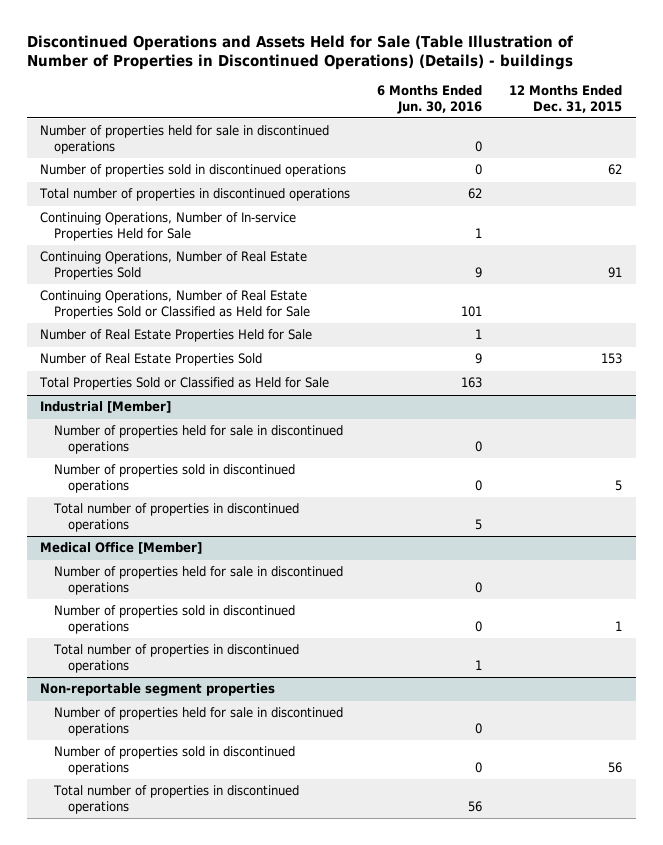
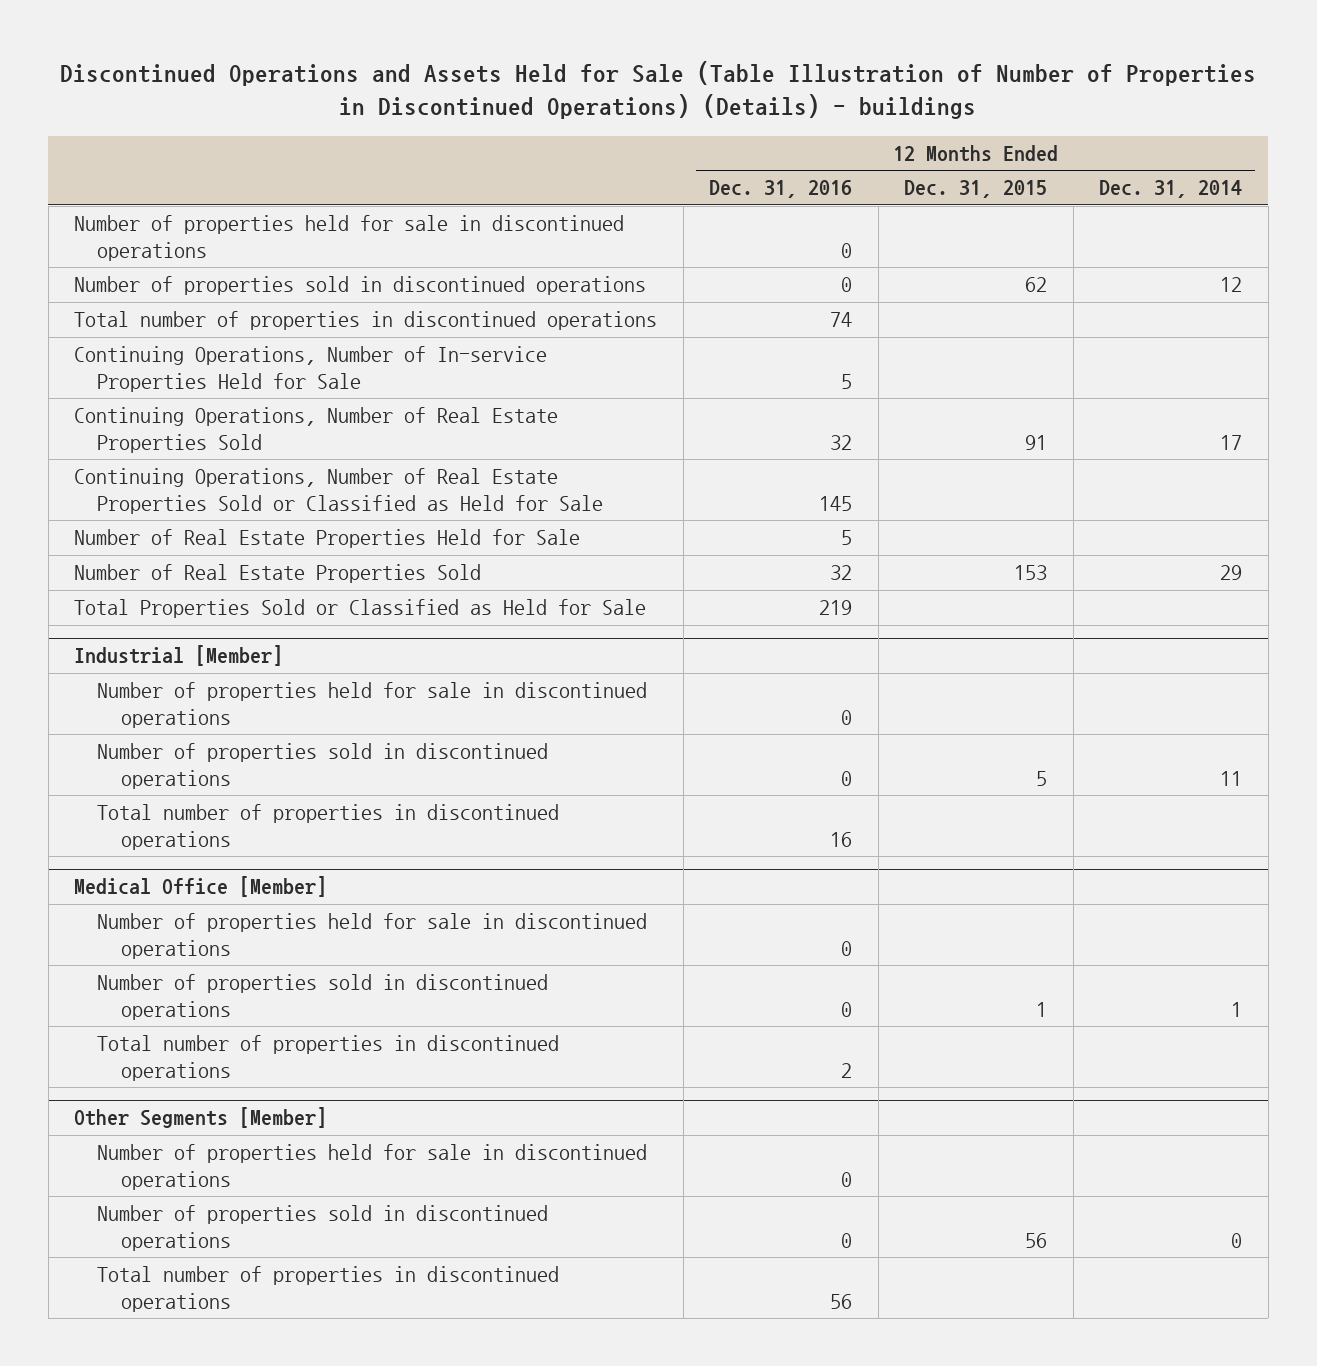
[377,85,483,114] 6 Months Ended Jun. 30, 2016 -> none
none -> [709,180,853,199] Dec. 31, 2016
none -> [1099,180,1243,199] Dec. 31, 2014
[40,683,276,697] Non-reportable segment properties -> [74,1107,328,1129] Other Segments [Member]

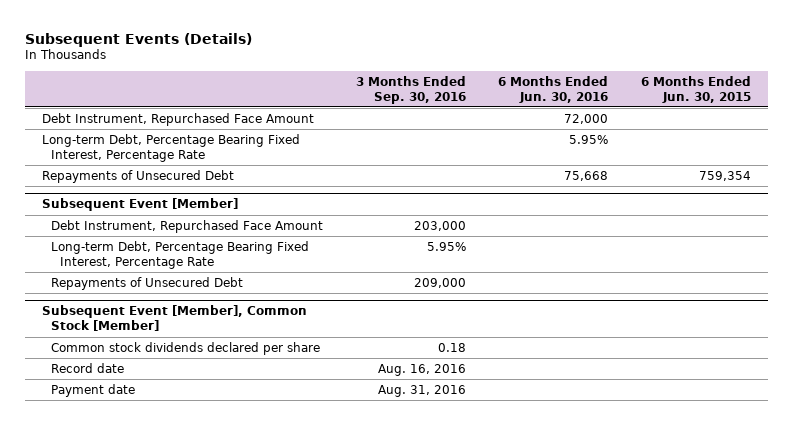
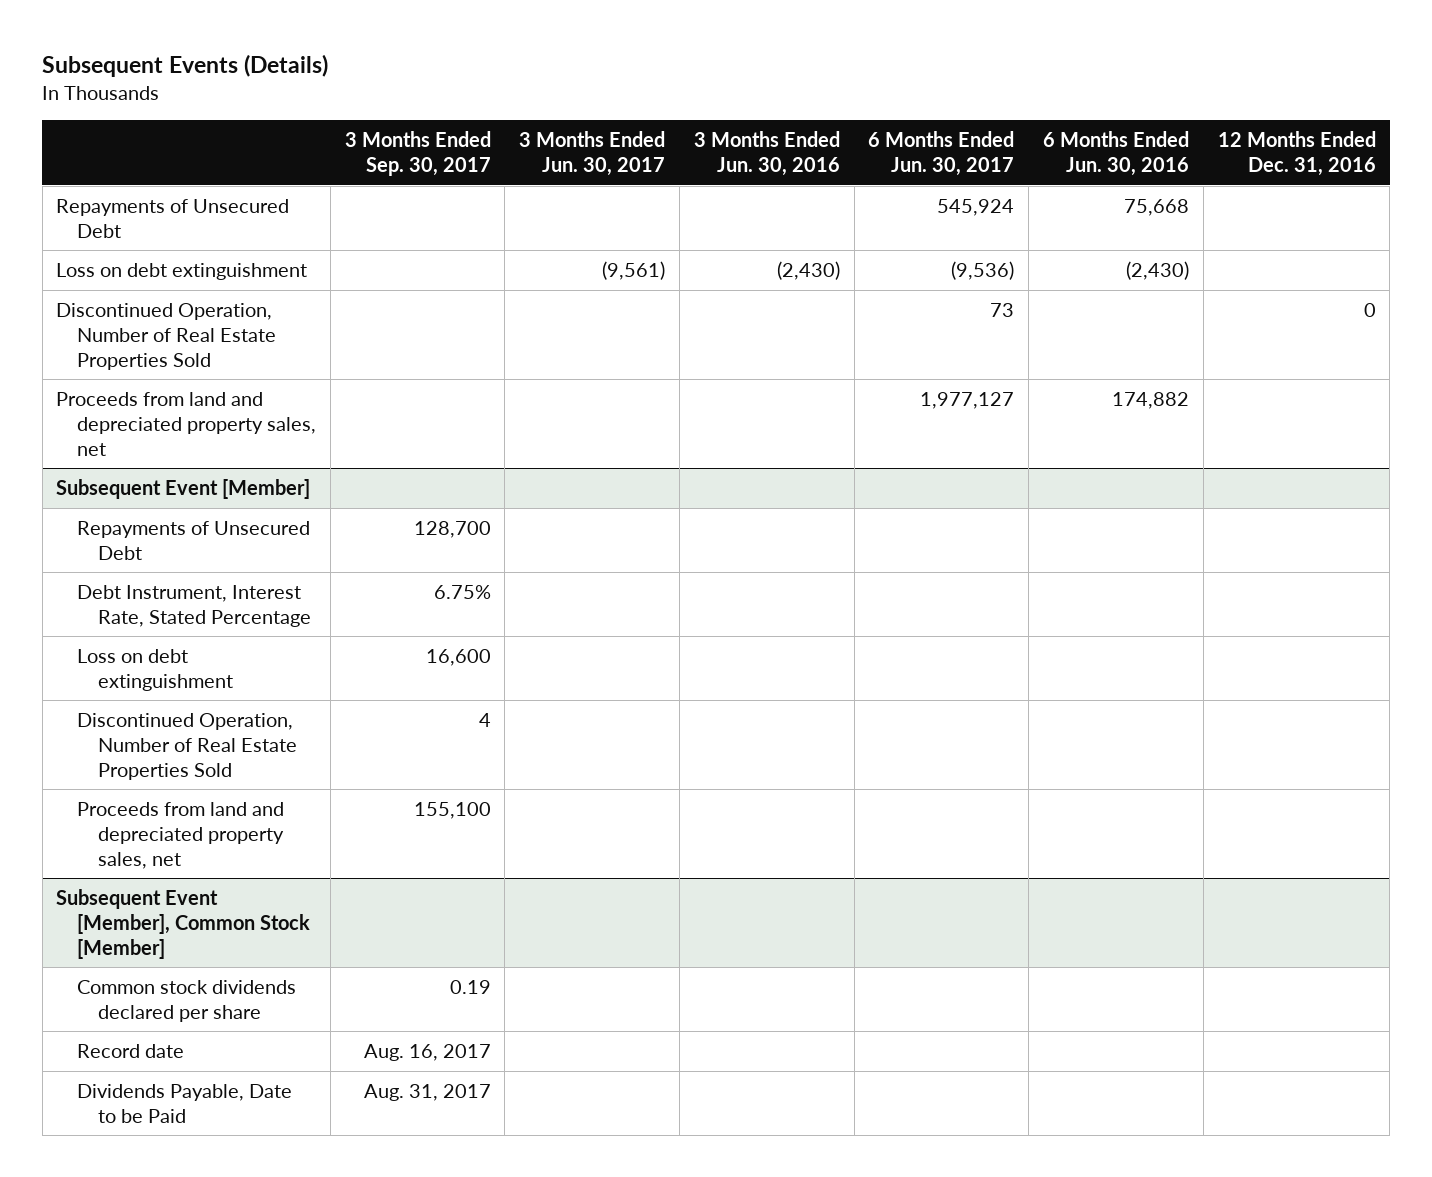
[355,75,466,104] 3 Months Ended Sep. 30, 2016 -> none
[641,75,752,103] 6 Months Ended Jun. 30, 2015 -> none
none -> [344,131,491,177] 3 Months Ended Sep. 30, 2017
none -> [519,131,666,177] 3 Months Ended Jun. 30, 2017
none -> [693,131,840,177] 3 Months Ended Jun. 30, 2016
none -> [868,131,1015,177] 6 Months Ended Jun. 30, 2017
none -> [1217,131,1376,177] 12 Months Ended Dec. 31, 2016
[41,112,314,126] Debt Instrument, Repurchased Face Amount -> none
[41,133,300,162] Long-term Debt, Percentage Bearing Fixed Interest, Percentage Rate -> none
none -> [56,263,308,281] Loss on debt extinguishment
none -> [56,303,277,370] Discontinued Operation, Number of Real Estate Properties Sold
none -> [56,392,317,456] Proceeds from land and depreciated property sales, net
[51,219,324,233] Debt Instrument, Repurchased Face Amount -> none
[51,240,310,269] Long-term Debt, Percentage Bearing Fixed Interest, Percentage Rate -> none
none -> [77,585,311,627] Debt Instrument, Interest Rate, Stated Percentage
none -> [77,649,233,691] Loss on debt extinguishment
none -> [77,713,297,780] Discontinued Operation, Number of Real Estate Properties Sold
none -> [77,802,285,869] Proceeds from land and depreciated property sales, net
[51,383,136,397] Payment date -> [77,1084,293,1123] Dividends Payable, Date to be Paid

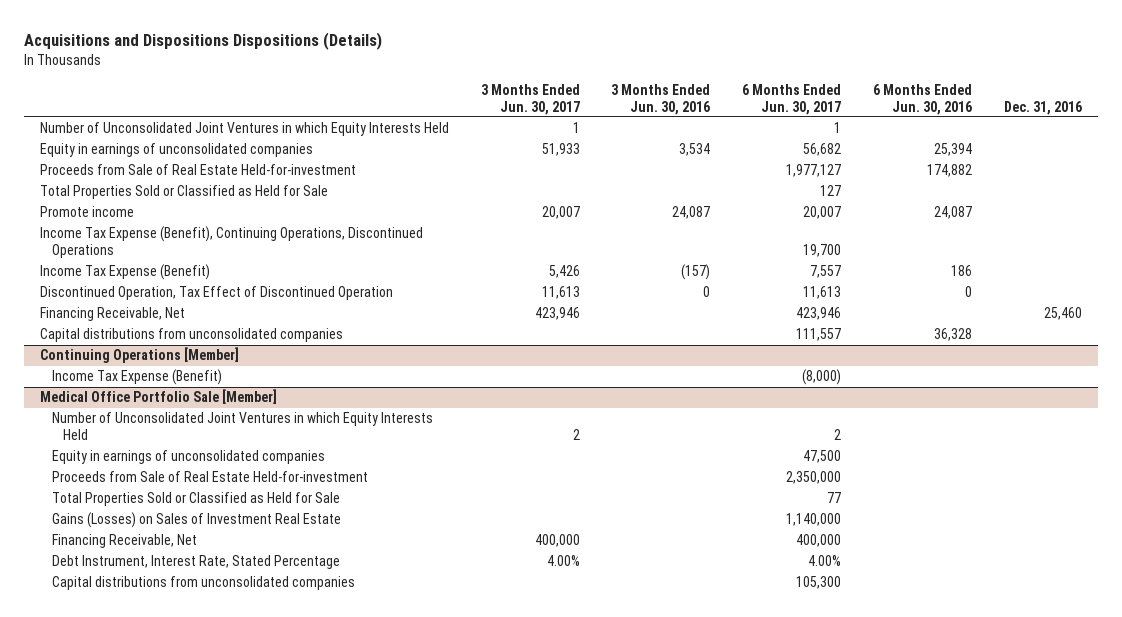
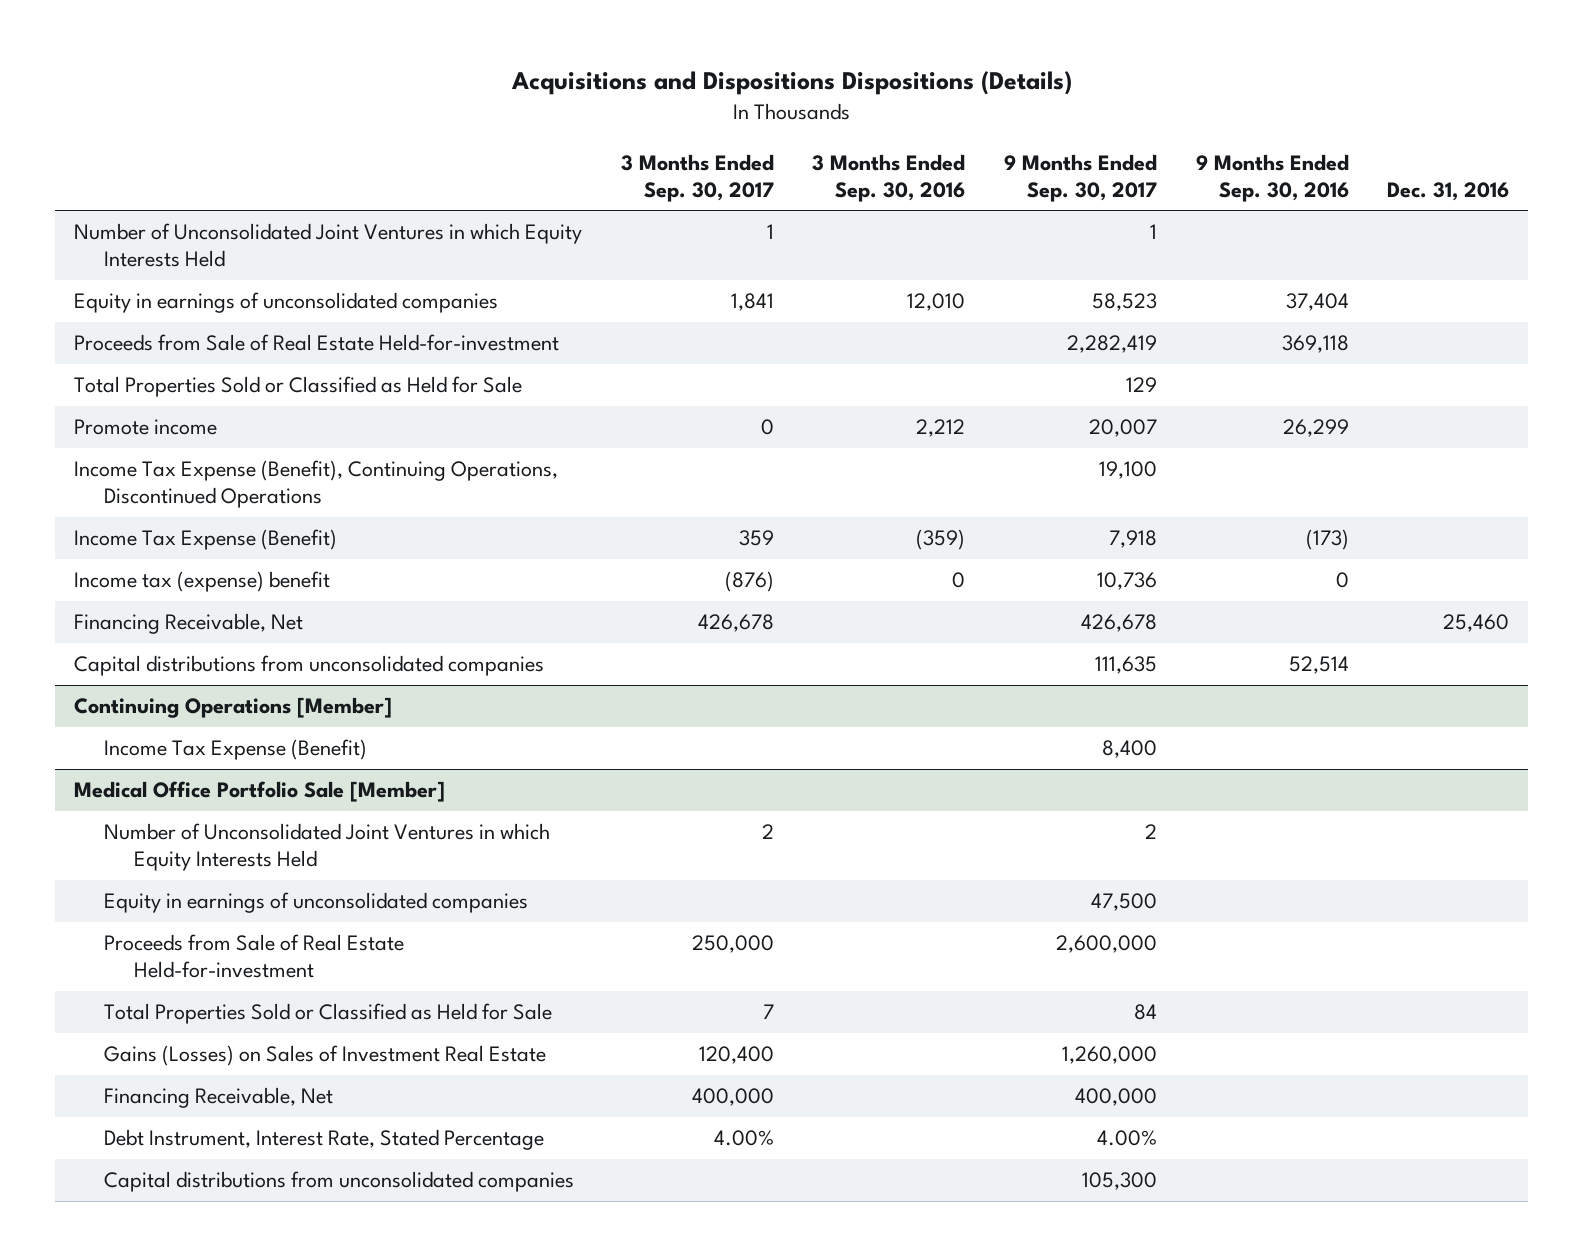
[480,83,580,115] 3 Months Ended Jun. 30, 2017 -> none
[611,83,711,115] 3 Months Ended Jun. 30, 2016 -> none
[742,83,842,115] 6 Months Ended Jun. 30, 2017 -> none
[873,83,973,115] 6 Months Ended Jun. 30, 2016 -> none
none -> [620,153,774,202] 3 Months Ended Sep. 30, 2017
none -> [812,153,966,202] 3 Months Ended Sep. 30, 2016
none -> [1003,153,1157,202] 9 Months Ended Sep. 30, 2017
none -> [1195,153,1349,202] 9 Months Ended Sep. 30, 2016
[39,286,393,301] Discontinued Operation, Tax Effect of Discontinued Operation -> [74,571,331,593] Income tax (expense) benefit

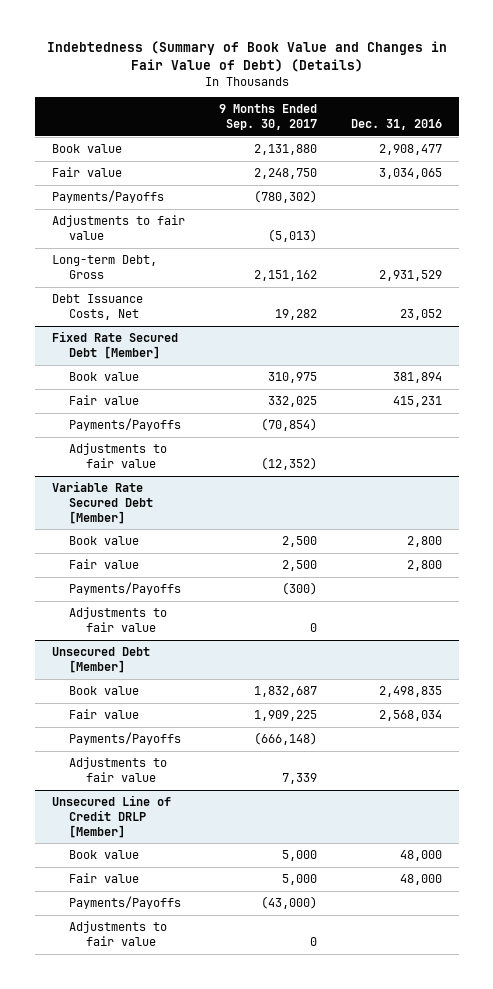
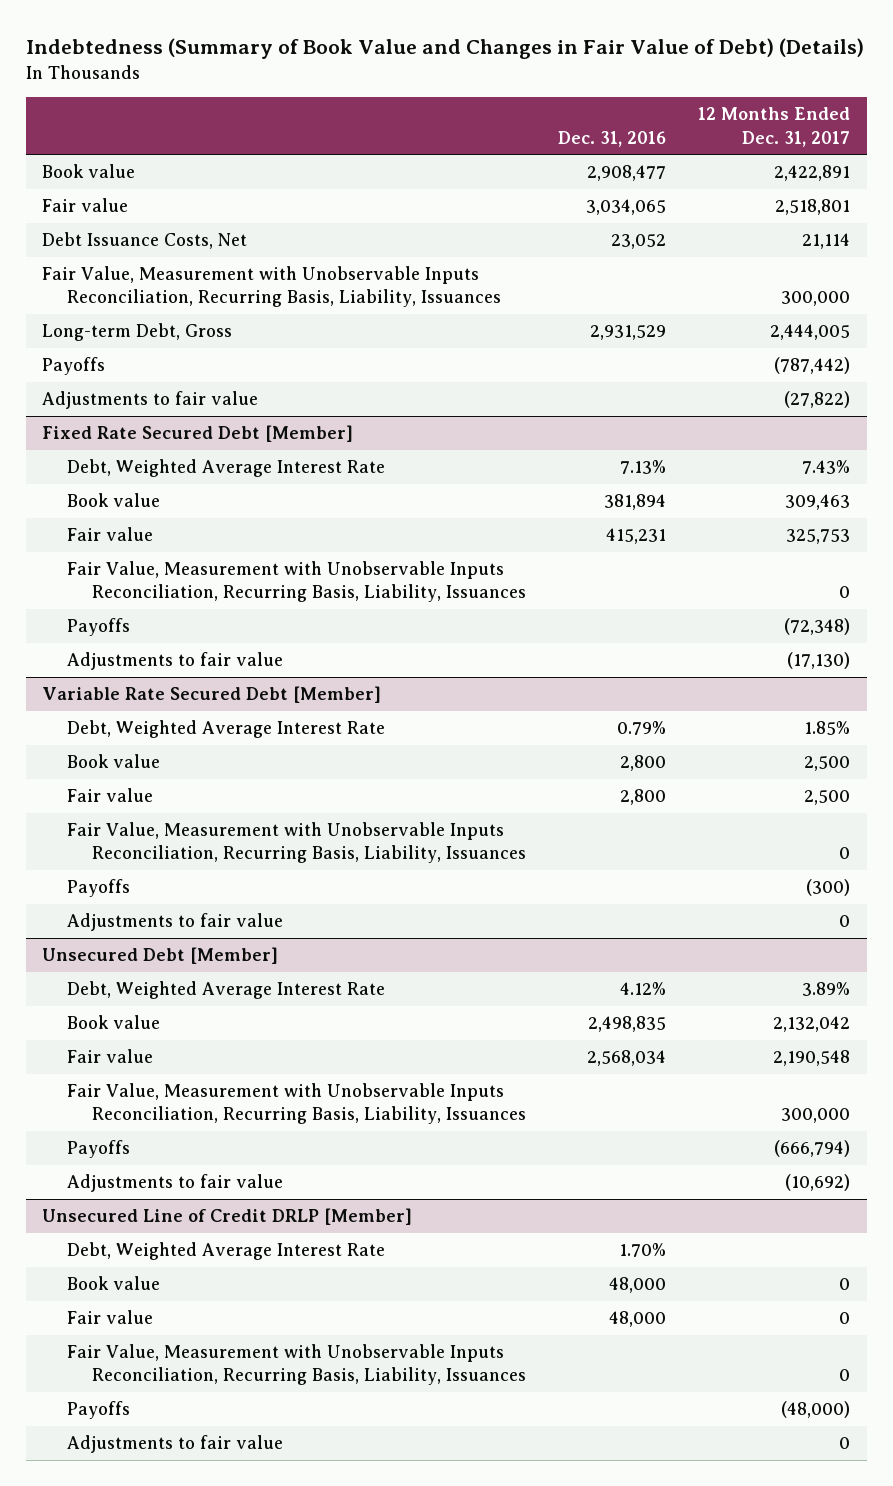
[218,104,317,131] 9 Months Ended Sep. 30, 2017 -> none
none -> [698,107,851,147] 12 Months Ended Dec. 31, 2017
[51,190,164,204] Payments/Payoffs -> none
none -> [42,266,502,308] Fair Value, Measurement with Unobservable Inputs Reconciliation, Recurring Basis, Liability, Issuances
[51,255,157,279] Long-term Debt, Gross -> [42,323,233,342] Long-term Debt, Gross
none -> [42,357,106,376] Payoffs
[51,215,185,240] Adjustments to fair value -> [42,391,259,410] Adjustments to fair value
none -> [67,459,386,478] Debt, Weighted Average Interest Rate
none -> [67,561,527,603] Fair Value, Measurement with Unobservable Inputs Reconciliation, Recurring Basis, Liability, Issuances
[68,418,181,432] Payments/Payoffs -> [67,618,131,637] Payoffs
none -> [67,720,386,739] Debt, Weighted Average Interest Rate
none -> [67,822,527,864] Fair Value, Measurement with Unobservable Inputs Reconciliation, Recurring Basis, Liability, Issuances
[68,582,181,596] Payments/Payoffs -> [67,879,131,898] Payoffs
none -> [67,981,386,1000] Debt, Weighted Average Interest Rate
none -> [67,1083,527,1125] Fair Value, Measurement with Unobservable Inputs Reconciliation, Recurring Basis, Liability, Issuances
[68,732,181,746] Payments/Payoffs -> [67,1140,131,1159] Payoffs
none -> [67,1242,386,1261] Debt, Weighted Average Interest Rate
none -> [67,1344,527,1386] Fair Value, Measurement with Unobservable Inputs Reconciliation, Recurring Basis, Liability, Issuances
[68,896,181,910] Payments/Payoffs -> [67,1401,131,1420] Payoffs

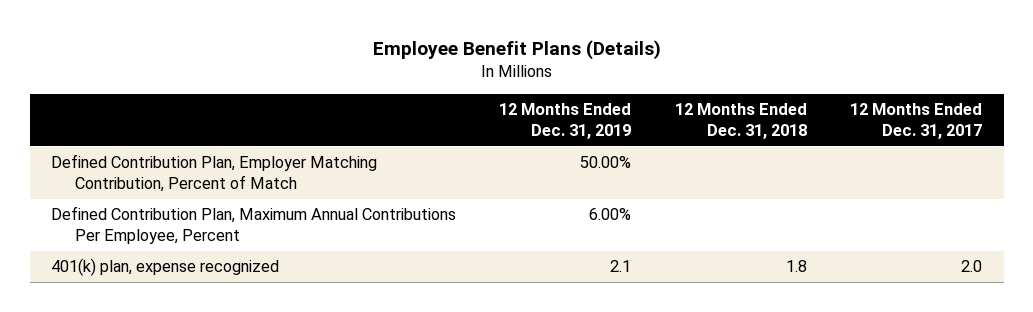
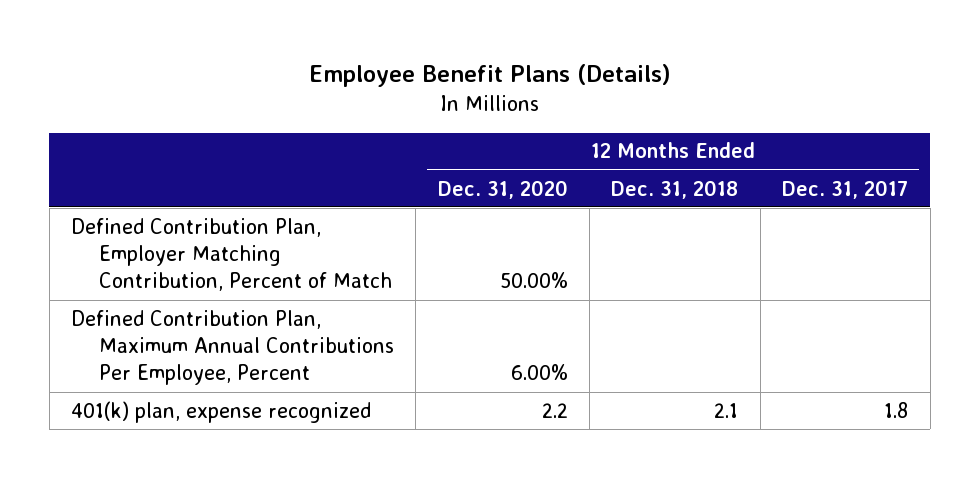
[499,103,632,139] 12 Months Ended Dec. 31, 2019 -> none
none -> [437,179,568,199] Dec. 31, 2020
[785,260,807,273] 1.8 -> [714,402,739,418] 2.1
[961,260,983,273] 2.0 -> [884,401,909,418] 1.8

